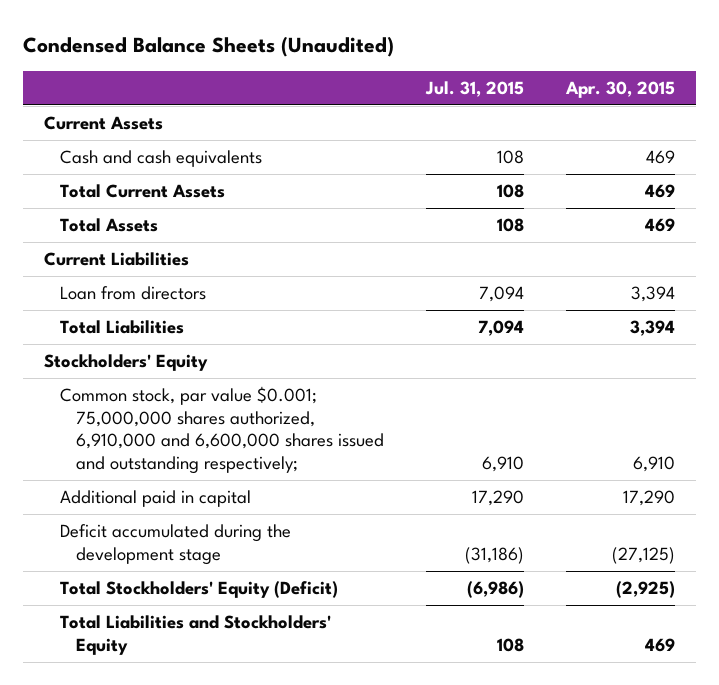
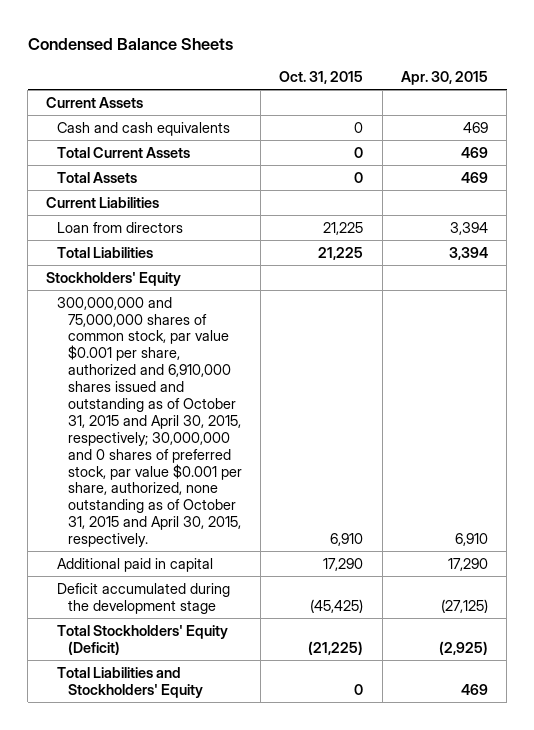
[23,36,395,58] Condensed Balance Sheets (Unaudited) -> [27,38,233,51] Condensed Balance Sheets
[424,80,524,97] Jul. 31, 2015 -> none
none -> [279,71,364,85] Oct. 31, 2015
[60,386,384,475] Common stock, par value $0.001; 75,000,000 shares authorized, 6,910,000 and 6,600,000 shares issued and outstanding respectively; -> [57,296,243,548] 300,000,000 and 75,000,000 shares of common stock, par value $0.001 per share, authorized and 6,910,000 shares issued and outstanding as of October 31, 2015 and April 30, 2015, respectively; 30,000,000 and 0 shares of preferred stock, par value $0.001 per share, authorized, none outstanding as of October 31, 2015 and April 30, 2015, respectively.

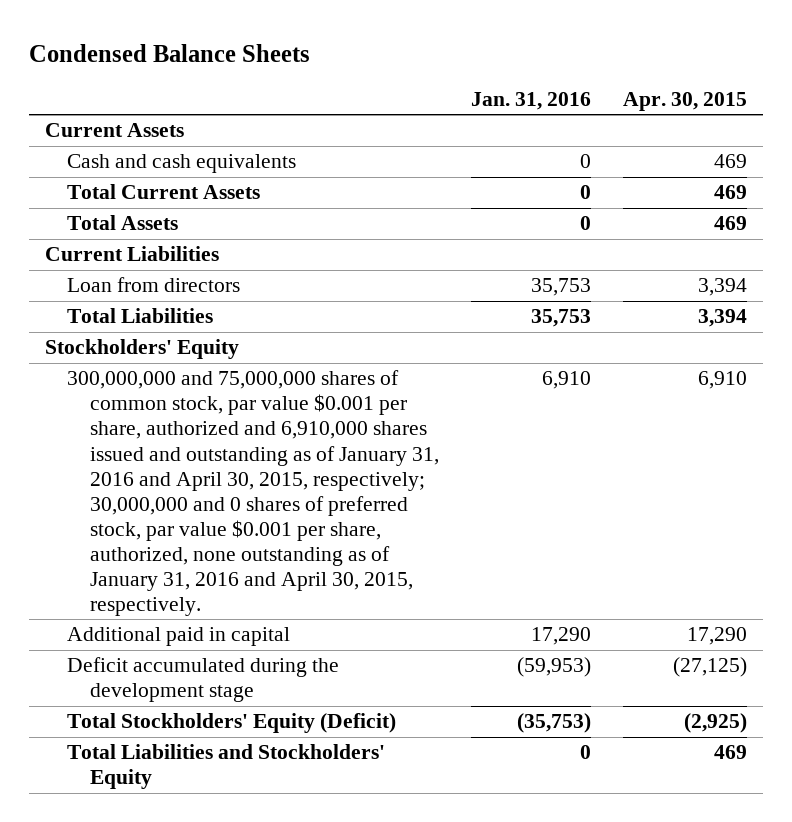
[279,71,364,85] Oct. 31, 2015 -> none
none -> [471,91,592,110] Jan. 31, 2016
[57,296,243,548] 300,000,000 and 75,000,000 shares of common stock, par value $0.001 per share, authorized and 6,910,000 shares issued and outstanding as of October 31, 2015 and April 30, 2015, respectively; 30,000,000 and 0 shares of preferred stock, par value $0.001 per share, authorized, none outstanding as of October 31, 2015 and April 30, 2015, respectively. -> [67,370,439,616] 300,000,000 and 75,000,000 shares of common stock, par value $0.001 per share, authorized and 6,910,000 shares issued and outstanding as of January 31, 2016 and April 30, 2015, respectively; 30,000,000 and 0 shares of preferred stock, par value $0.001 per share, authorized, none outstanding as of January 31, 2016 and April 30, 2015, respectively.

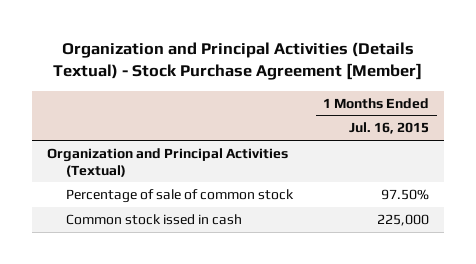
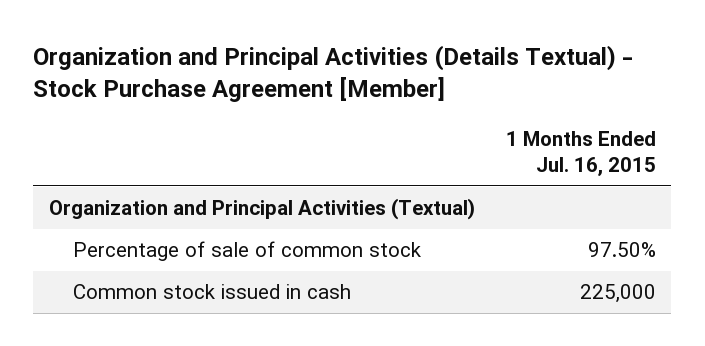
[66,213,243,225] Common stock issed in cash -> [73,284,352,300] Common stock issued in cash

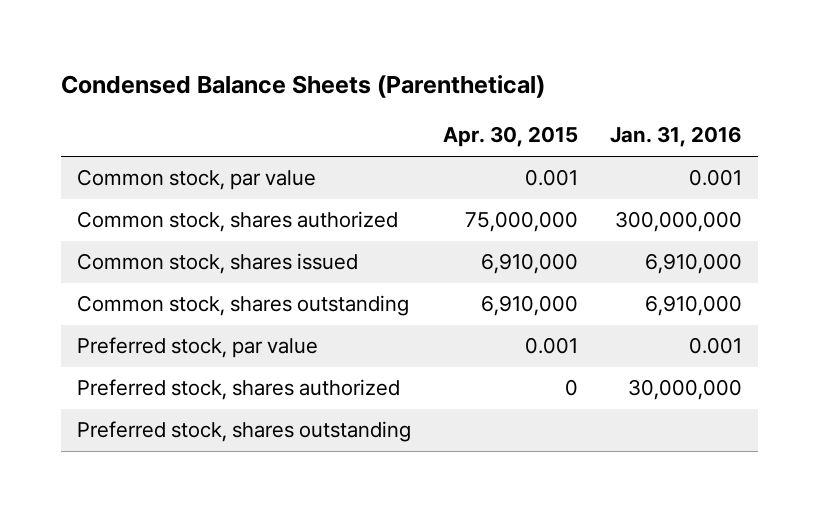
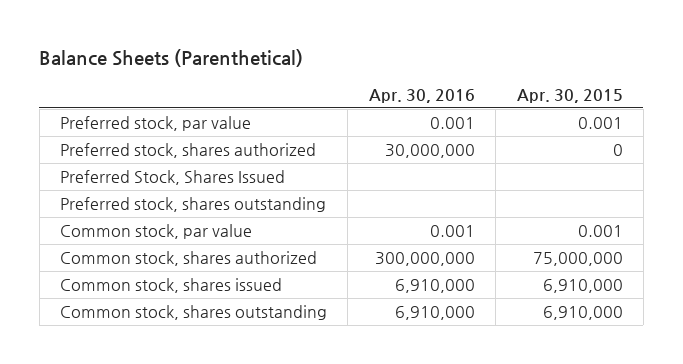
[61,75,546,99] Condensed Balance Sheets (Parenthetical) -> [39,49,304,68] Balance Sheets (Parenthetical)
[609,126,742,148] Jan. 31, 2016 -> none
none -> [368,88,475,103] Apr. 30, 2016
[77,337,319,359] Preferred stock, par value -> [60,116,252,132] Preferred stock, par value
[77,379,401,401] Preferred stock, shares authorized -> [60,143,317,159] Preferred stock, shares authorized
none -> [60,170,286,186] Preferred Stock, Shares Issued
[77,421,412,443] Preferred stock, shares outstanding -> [60,197,327,213] Preferred stock, shares outstanding

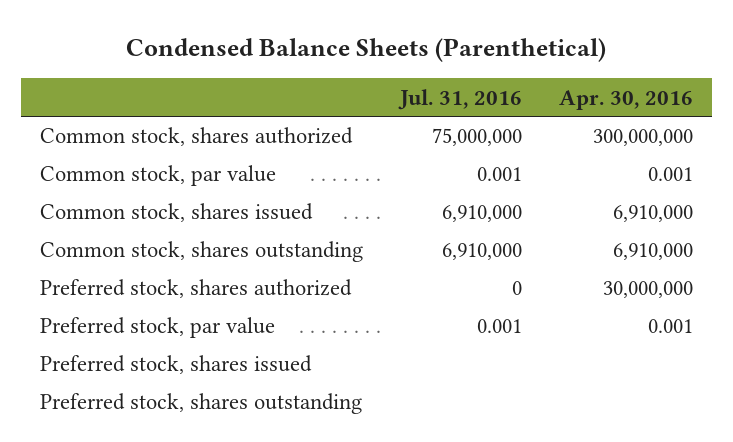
[39,49,304,68] Balance Sheets (Parenthetical) -> [126,38,607,63] Condensed Balance Sheets (Parenthetical)
[516,88,623,103] Apr. 30, 2015 -> none
none -> [397,88,522,110] Jul. 31, 2016
[60,170,286,186] Preferred Stock, Shares Issued -> none
[60,224,253,240] Common stock, par value -> [39,165,276,187] Common stock, par value
[60,143,317,159] Preferred stock, shares authorized -> [39,279,352,299] Preferred stock, shares authorized
[60,116,252,132] Preferred stock, par value -> [39,317,275,339] Preferred stock, par value
none -> [39,355,312,375] Preferred stock, shares issued
[60,197,327,213] Preferred stock, shares outstanding -> [39,393,362,415] Preferred stock, shares outstanding

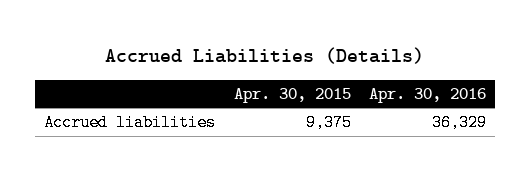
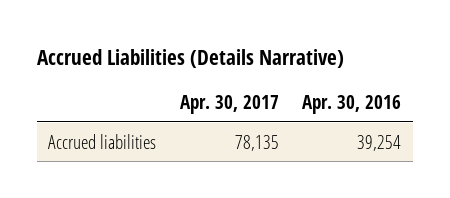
[105,47,425,65] Accrued Liabilities (Details) -> [36,49,344,69] Accrued Liabilities (Details Narrative)
[233,87,351,103] Apr. 30, 2015 -> none
none -> [179,95,279,115] Apr. 30, 2017
[432,114,488,132] 36,329 -> [357,134,402,151] 39,254

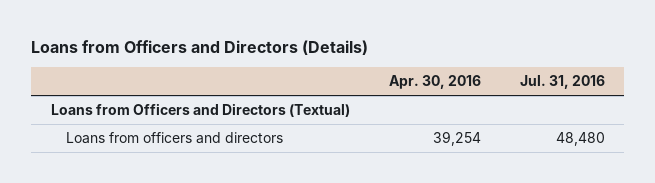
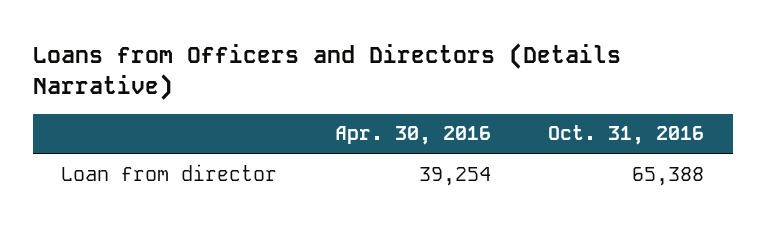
[31,39,369,55] Loans from Officers and Directors (Details) -> [32,43,621,100] Loans from Officers and Directors (Details Narrative)
[519,75,605,90] Jul. 31, 2016 -> none
none -> [548,125,705,146] Oct. 31, 2016
[50,103,350,118] Loans from Officers and Directors (Textual) -> none
[65,132,283,145] Loans from officers and directors -> [61,163,278,181] Loan from director

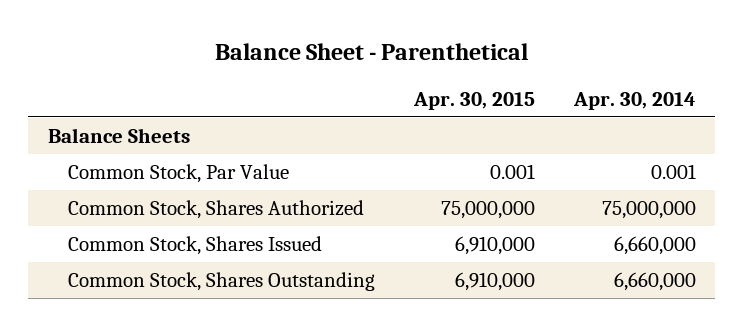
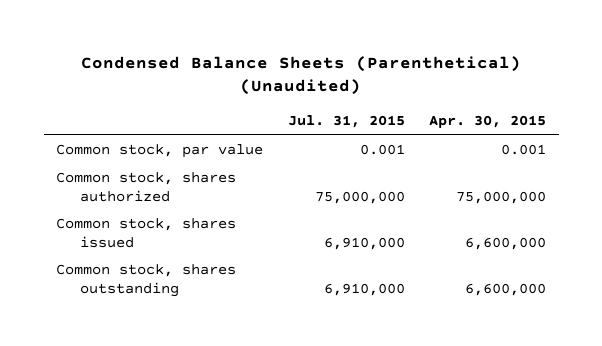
[214,43,528,61] Balance Sheet - Parenthetical -> [81,55,522,96] Condensed Balance Sheets (Parenthetical) (Unaudited)
[573,91,697,110] Apr. 30, 2014 -> none
none -> [287,115,405,129] Jul. 31, 2015
[47,127,190,143] Balance Sheets -> none
[68,163,290,183] Common Stock, Par Value -> [56,144,264,159] Common stock, par value
[68,199,365,219] Common Stock, Shares Authorized -> [56,172,237,203] Common stock, shares authorized
[68,235,323,255] Common Stock, Shares Issued -> [56,218,237,249] Common stock, shares issued
[455,235,536,255] 6,910,000 -> [465,237,547,251] 6,600,000
[68,271,376,291] Common Stock, Shares Outstanding -> [56,264,237,298] Common stock, shares outstanding
[455,271,536,291] 6,910,000 -> [465,283,547,297] 6,600,000

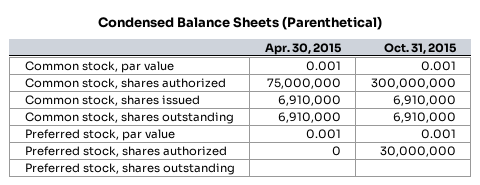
[81,55,522,96] Condensed Balance Sheets (Parenthetical) (Unaudited) -> [98,16,383,31] Condensed Balance Sheets (Parenthetical)
[287,115,405,129] Jul. 31, 2015 -> none
none -> [383,42,457,54] Oct. 31, 2015
[465,237,547,251] 6,600,000 -> [277,94,341,106] 6,910,000
[465,283,547,297] 6,600,000 -> [277,111,341,123] 6,910,000
none -> [24,128,175,141] Preferred stock, par value
none -> [24,145,227,157] Preferred stock, shares authorized
none -> [24,162,235,175] Preferred stock, shares outstanding

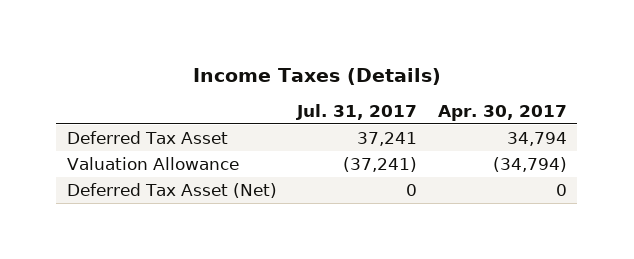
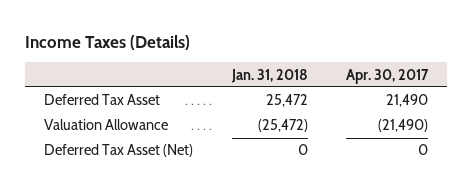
[296,104,418,121] Jul. 31, 2017 -> none
none -> [230,68,308,83] Jan. 31, 2018
[506,131,567,146] 34,794 -> [385,94,428,108] 21,490
[492,156,567,172] (34,794) -> [377,119,428,133] (21,490)

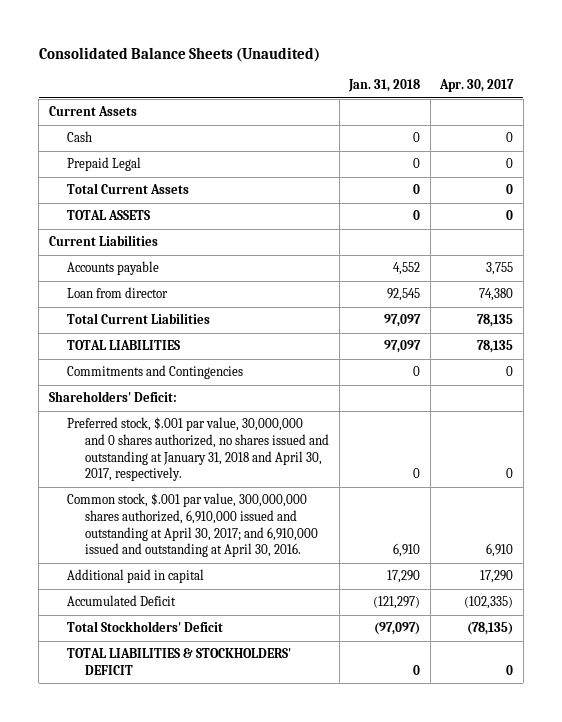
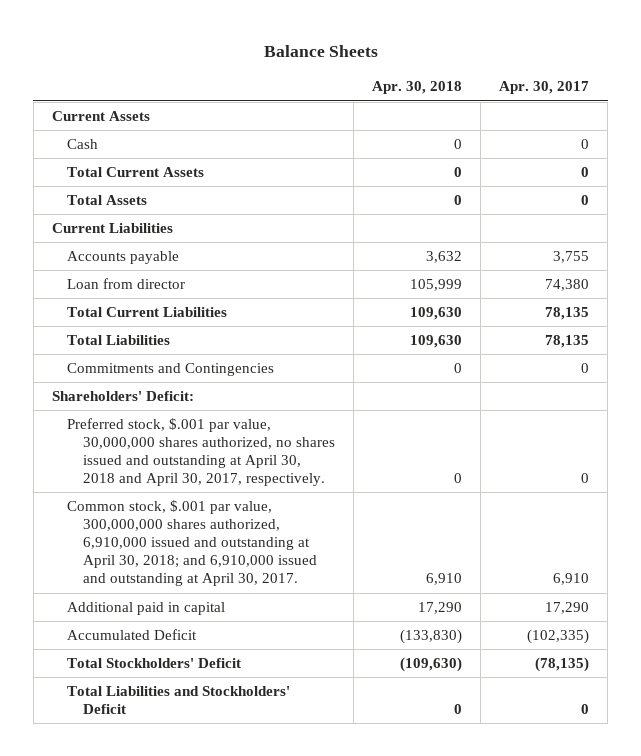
[38,46,320,62] Consolidated Balance Sheets (Unaudited) -> [263,45,378,58] Balance Sheets
[348,79,421,93] Jan. 31, 2018 -> none
none -> [371,81,462,95] Apr. 30, 2018
[66,157,141,172] Prepaid Legal -> none
[66,210,150,221] TOTAL ASSETS -> [67,195,148,206] Total Assets
[66,340,180,351] TOTAL LIABILITIES -> [67,335,171,346] Total Liabilities
[66,417,330,482] Preferred stock, $.001 par value, 30,000,000 and 0 shares authorized, no shares issued and outstanding at January 31, 2018 and April 30, 2017, respectively. -> [67,418,335,487] Preferred stock, $.001 par value, 30,000,000 shares authorized, no shares issued and outstanding at April 30, 2018 and April 30, 2017, respectively.
[66,493,319,558] Common stock, $.001 par value, 300,000,000 shares authorized, 6,910,000 issued and outstanding at April 30, 2017; and 6,910,000 issued and outstanding at April 30, 2016. -> [67,500,317,587] Common stock, $.001 par value, 300,000,000 shares authorized, 6,910,000 issued and outstanding at April 30, 2018; and 6,910,000 issued and outstanding at April 30, 2017.
[66,648,291,675] TOTAL LIABILITIES & STOCKHOLDERS' DEFICIT -> [67,686,291,715] Total Liabilities and Stockholders' Deficit

